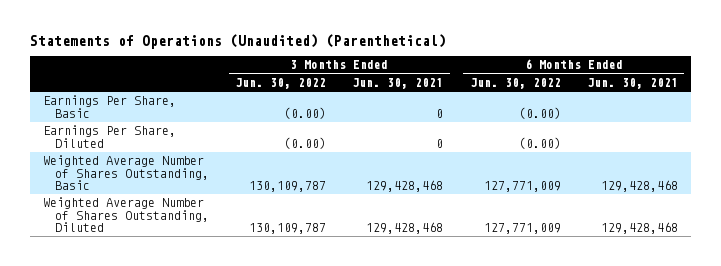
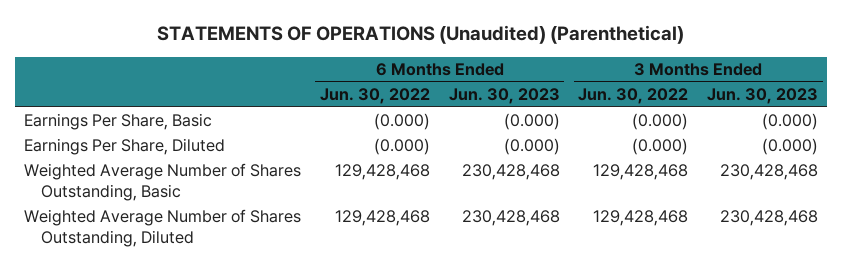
[30,33,447,49] Statements of Operations (Unaudited) (Parenthetical) -> [157,25,685,45] STATEMENTS OF OPERATIONS (Unaudited) (Parenthetical)
[352,78,444,90] Jun. 30, 2021 -> none
[586,78,678,90] Jun. 30, 2021 -> none
none -> [448,87,560,104] Jun. 30, 2023
none -> [706,87,818,104] Jun. 30, 2023
[284,106,327,119] (0.00) -> [632,113,689,131] (0.000)
[518,106,561,119] (0.00) -> [373,113,430,131] (0.000)
[284,136,327,149] (0.00) -> [632,138,689,156] (0.000)
[518,136,561,149] (0.00) -> [373,138,430,156] (0.000)
[249,180,327,192] 130,109,787 -> [593,164,689,181] 129,428,468
[483,180,561,192] 127,771,009 -> [334,164,430,181] 129,428,468
[249,222,327,234] 130,109,787 -> [593,210,689,227] 129,428,468
[483,222,561,234] 127,771,009 -> [334,210,430,227] 129,428,468

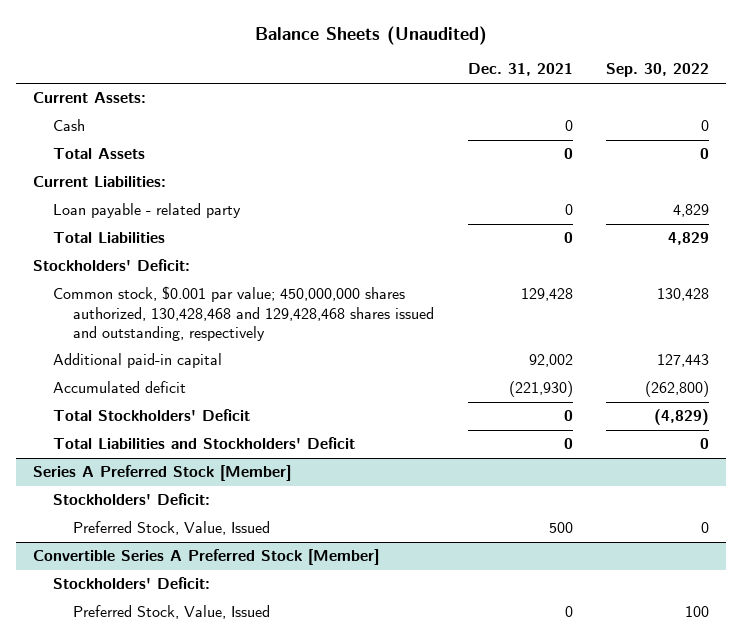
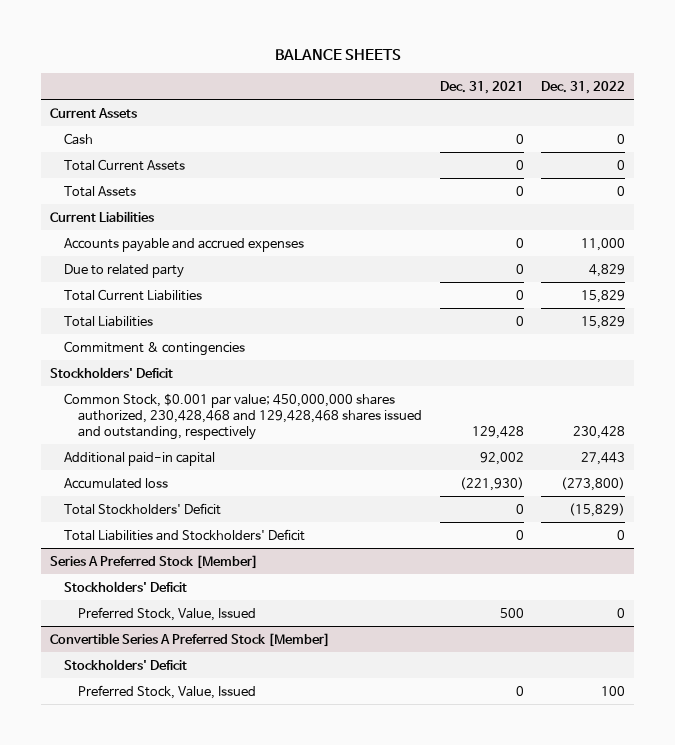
[254,25,487,45] Balance Sheets (Unaudited) -> [274,49,401,61] BALANCE SHEETS
[606,63,710,78] Sep. 30, 2022 -> none
none -> [541,80,626,94] Dec. 31, 2022
[32,92,146,104] Current Assets: -> [49,107,137,118] Current Assets
none -> [63,158,185,171] Total Current Assets
[53,203,242,219] Loan payable - related party -> none
[32,176,166,188] Current Liabilities: -> [49,210,154,222] Current Liabilities
none -> [63,237,304,252] Accounts payable and accrued expenses
none -> [63,263,184,278] Due to related party
none -> [63,288,202,301] Total Current Liabilities
none -> [63,340,245,356] Commitment & contingencies
[32,259,190,272] Stockholders' Deficit: -> [49,366,173,378] Stockholders' Deficit
[53,286,435,341] Common stock, $0.001 par value; 450,000,000 shares authorized, 130,428,468 and 129,428,468 shares issued and outstanding, respectively -> [63,392,423,440] Common Stock, $0.001 par value; 450,000,000 shares authorized, 230,428,468 and 129,428,468 shares issued and outstanding, respectively
[53,381,187,394] Accumulated deficit -> [63,477,168,489] Accumulated loss
[53,493,211,506] Stockholders' Deficit: -> [63,580,187,592] Stockholders' Deficit
[53,577,211,590] Stockholders' Deficit: -> [63,658,187,670] Stockholders' Deficit

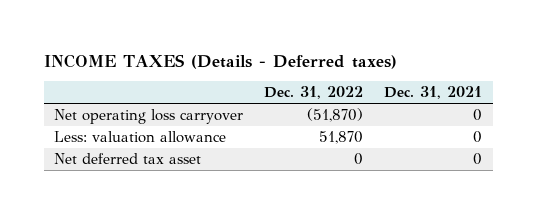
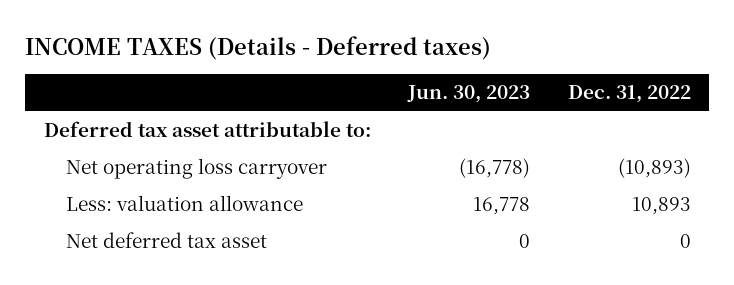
[384,86,483,100] Dec. 31, 2021 -> none
none -> [407,85,531,104] Jun. 30, 2023
none -> [43,121,371,138] Deferred tax asset attributable to:
[307,108,364,123] (51,870) -> [617,158,691,179] (10,893)
[319,131,364,145] 51,870 -> [631,197,691,216] 10,893

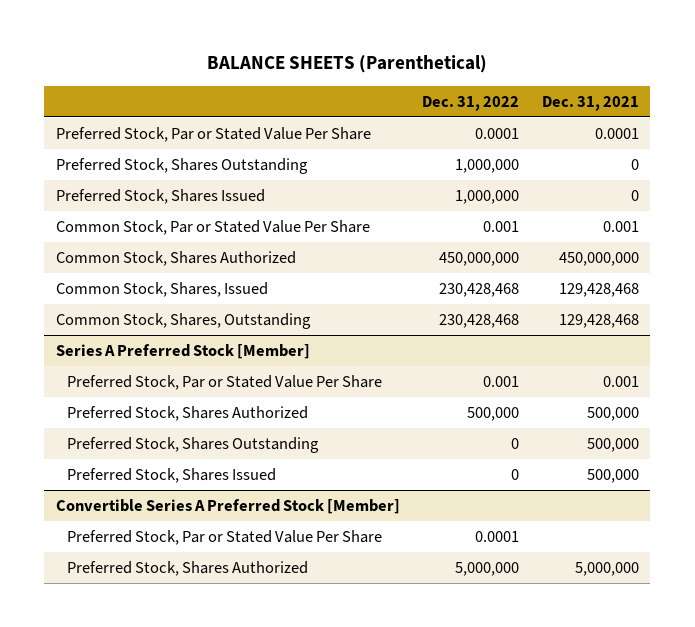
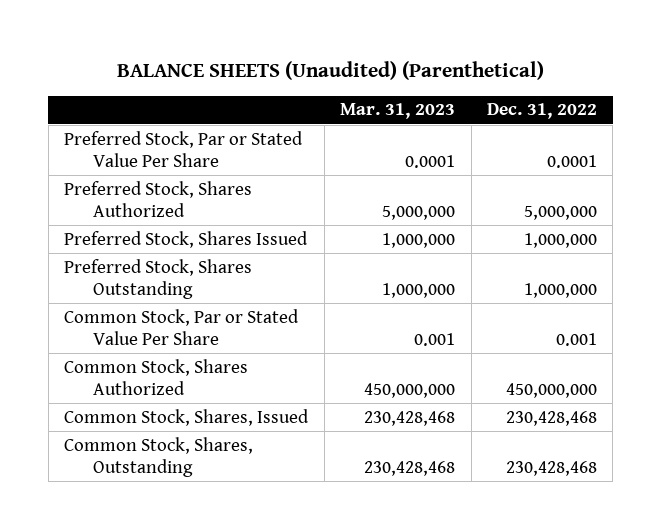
[207,55,488,74] BALANCE SHEETS (Parenthetical) -> [116,61,544,81] BALANCE SHEETS (Unaudited) (Parenthetical)
[542,95,640,111] Dec. 31, 2021 -> none
none -> [340,103,456,120] Mar. 31, 2023
none -> [64,180,253,217] Preferred Stock, Shares Authorized
[55,157,308,174] Preferred Stock, Shares Outstanding -> [64,258,253,299] Preferred Stock, Shares Outstanding
[55,343,310,359] Series A Preferred Stock [Member] -> none
[67,374,383,390] Preferred Stock, Par or Stated Value Per Share -> none
[67,405,309,421] Preferred Stock, Shares Authorized -> none
[67,436,320,453] Preferred Stock, Shares Outstanding -> none
[67,467,277,483] Preferred Stock, Shares Issued -> none
[55,498,400,514] Convertible Series A Preferred Stock [Member] -> none
[67,529,383,545] Preferred Stock, Par or Stated Value Per Share -> none
[67,560,309,576] Preferred Stock, Shares Authorized -> none

